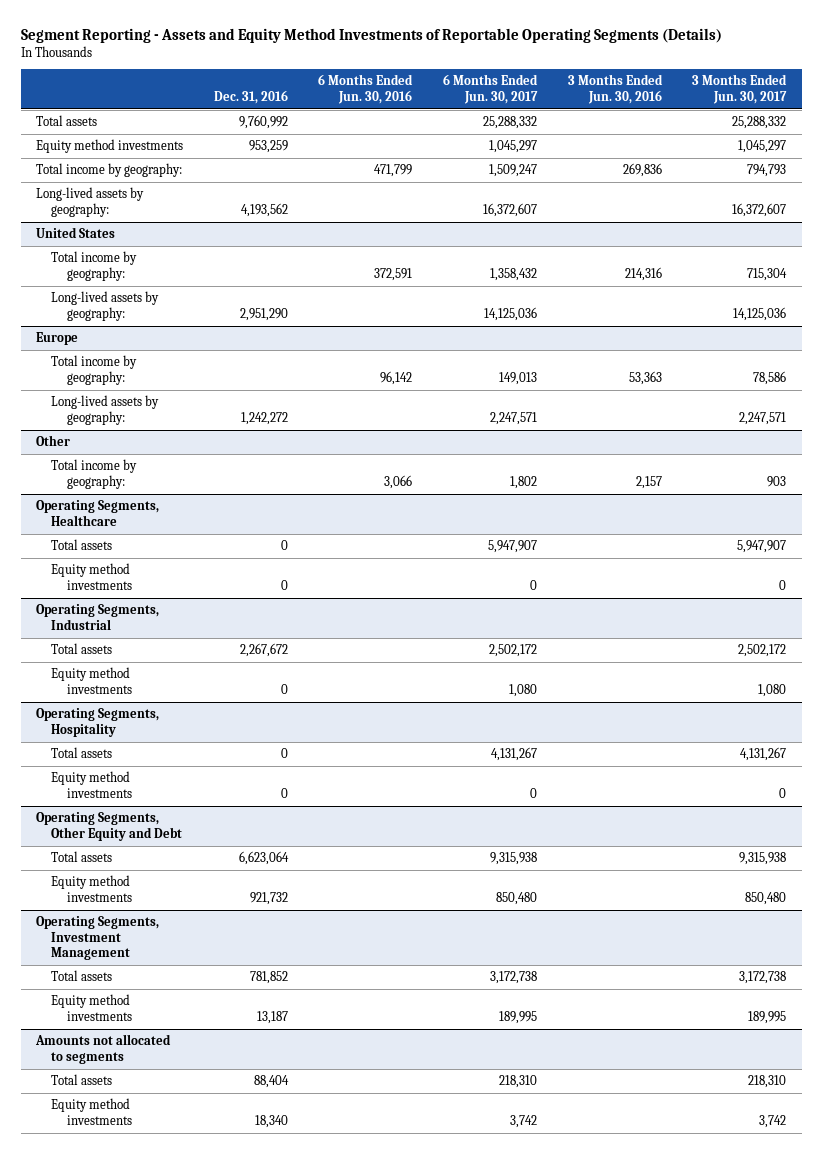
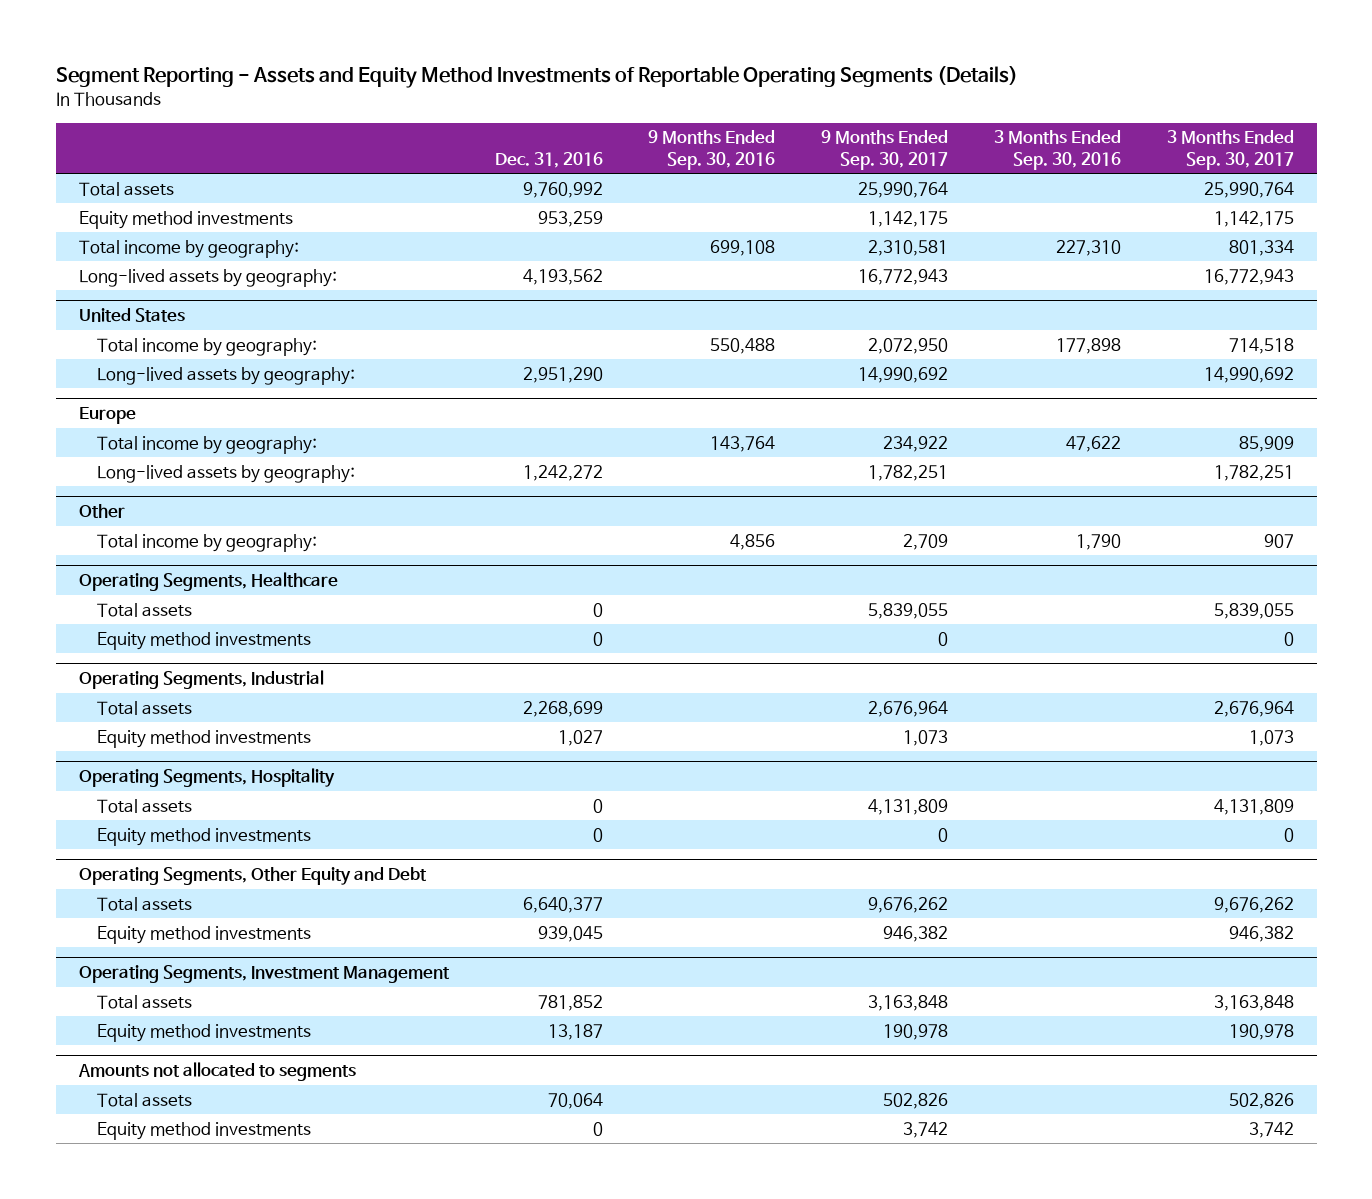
[318,74,414,104] 6 Months Ended Jun. 30, 2016 -> none
[442,74,538,104] 6 Months Ended Jun. 30, 2017 -> none
[567,74,663,104] 3 Months Ended Jun. 30, 2016 -> none
[692,74,788,104] 3 Months Ended Jun. 30, 2017 -> none
none -> [648,130,776,170] 9 Months Ended Sep. 30, 2016
none -> [821,130,949,170] 9 Months Ended Sep. 30, 2017
none -> [993,130,1121,170] 3 Months Ended Sep. 30, 2016
none -> [1166,130,1294,170] 3 Months Ended Sep. 30, 2017
[239,643,288,658] 2,267,672 -> [522,700,603,717] 2,268,699
[280,683,288,694] 0 -> [557,729,603,746] 1,027
[238,851,289,866] 6,623,064 -> [522,896,603,913] 6,640,377
[249,891,288,905] 921,732 -> [537,925,603,942] 939,045
[253,1075,289,1089] 88,404 -> [547,1092,603,1109] 70,064
[254,1114,288,1128] 18,340 -> [592,1121,603,1136] 0

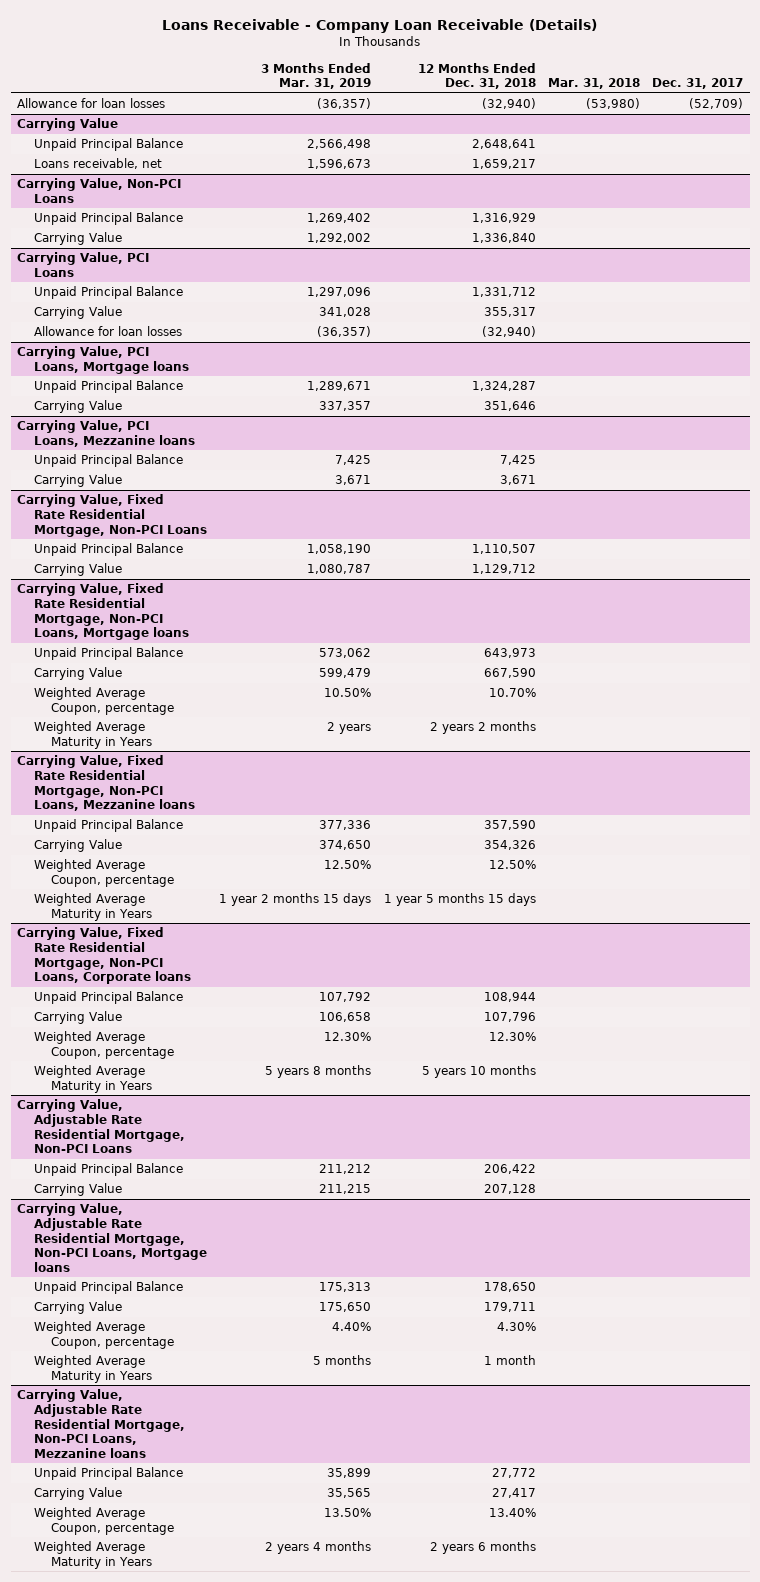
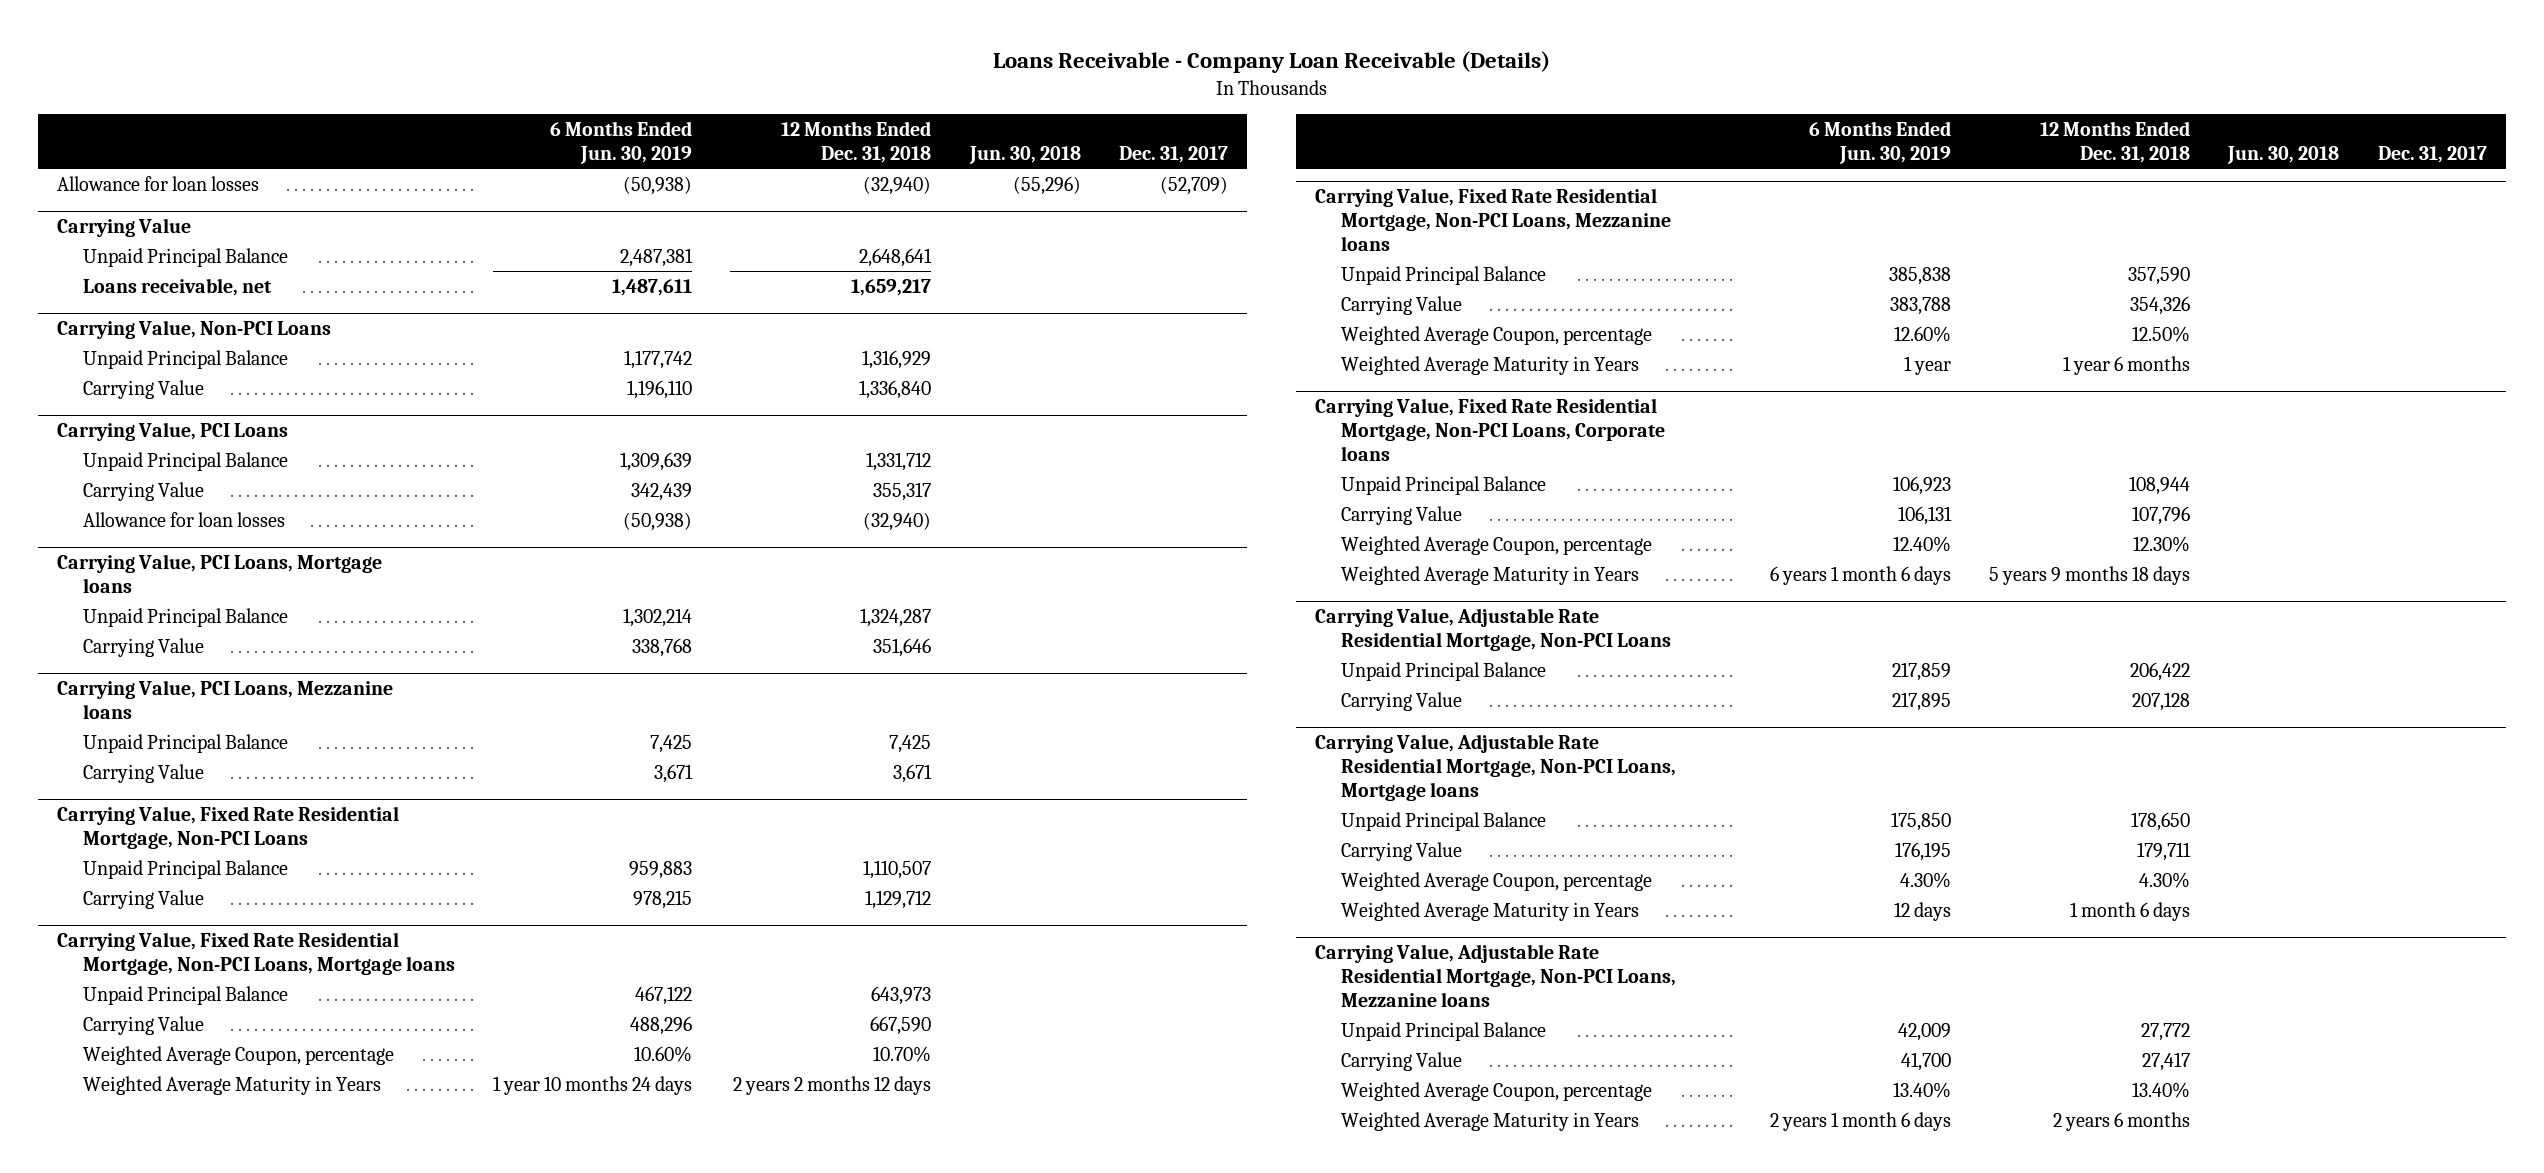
[261,62,372,90] 3 Months Ended Mar. 31, 2019 -> none
[548,78,641,90] Mar. 31, 2018 -> none
none -> [550,120,693,165] 6 Months Ended Jun. 30, 2019
none -> [968,146,1081,165] Jun. 30, 2018
[429,721,536,735] 2 years 2 months -> [733,1075,932,1095] 2 years 2 months 12 days
[383,893,536,907] 1 year 5 months 15 days -> [2063,355,2191,375] 1 year 6 months
[421,1065,536,1079] 5 years 10 months -> [1989,565,2191,585] 5 years 9 months 18 days
[483,1355,536,1366] 1 month -> [2070,901,2191,921] 1 month 6 days

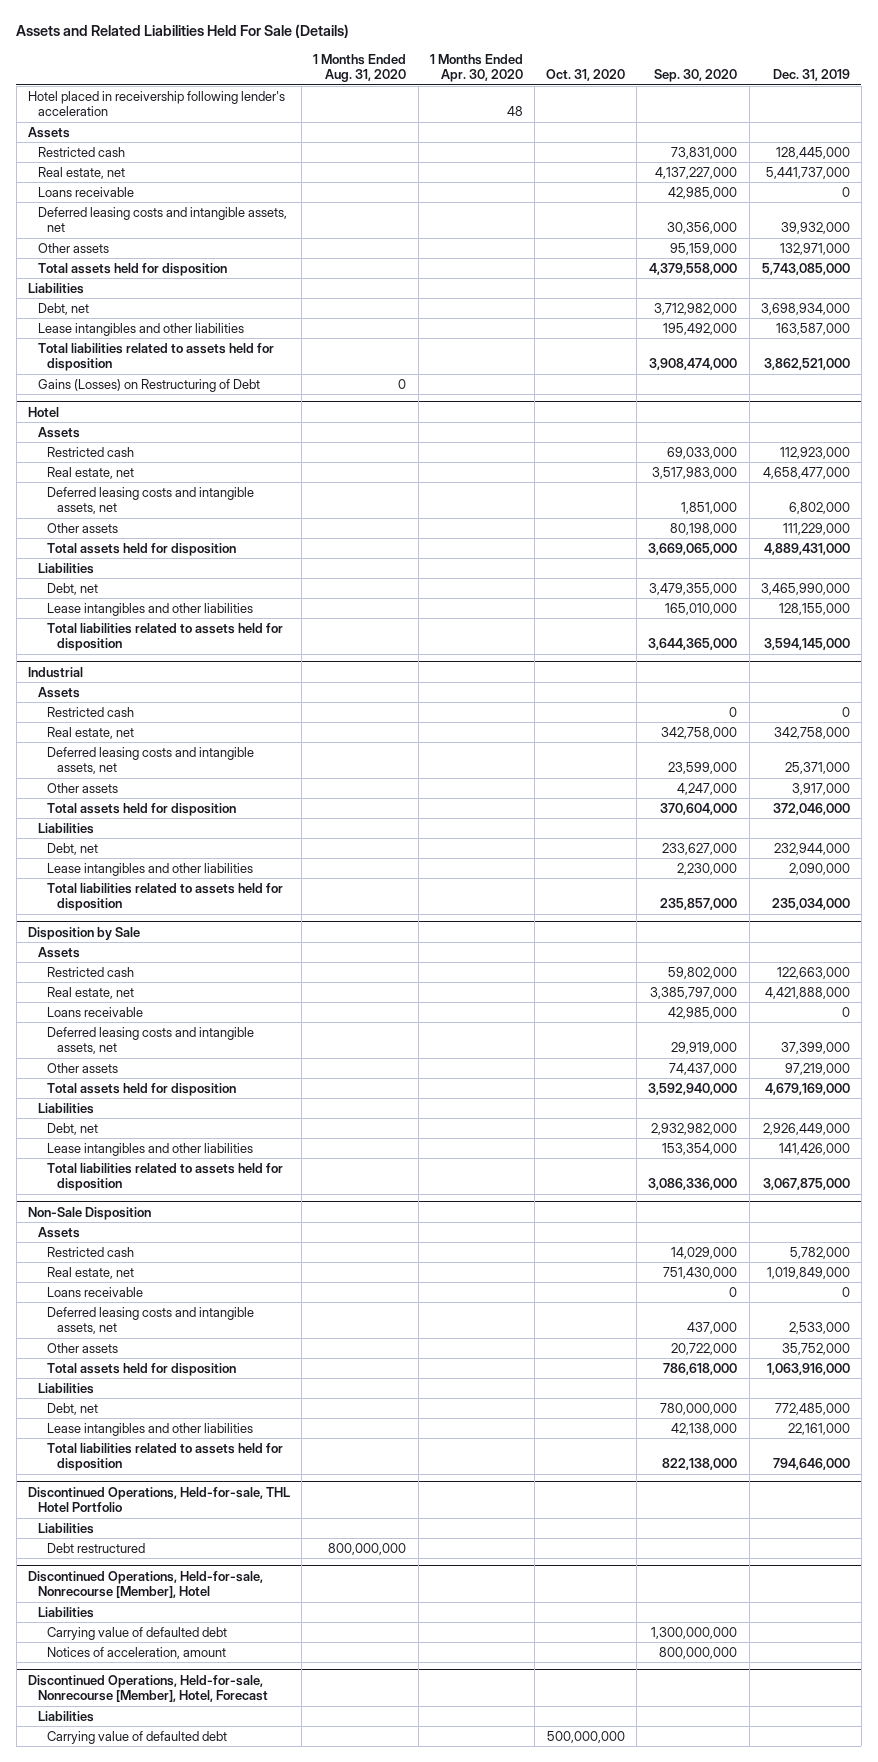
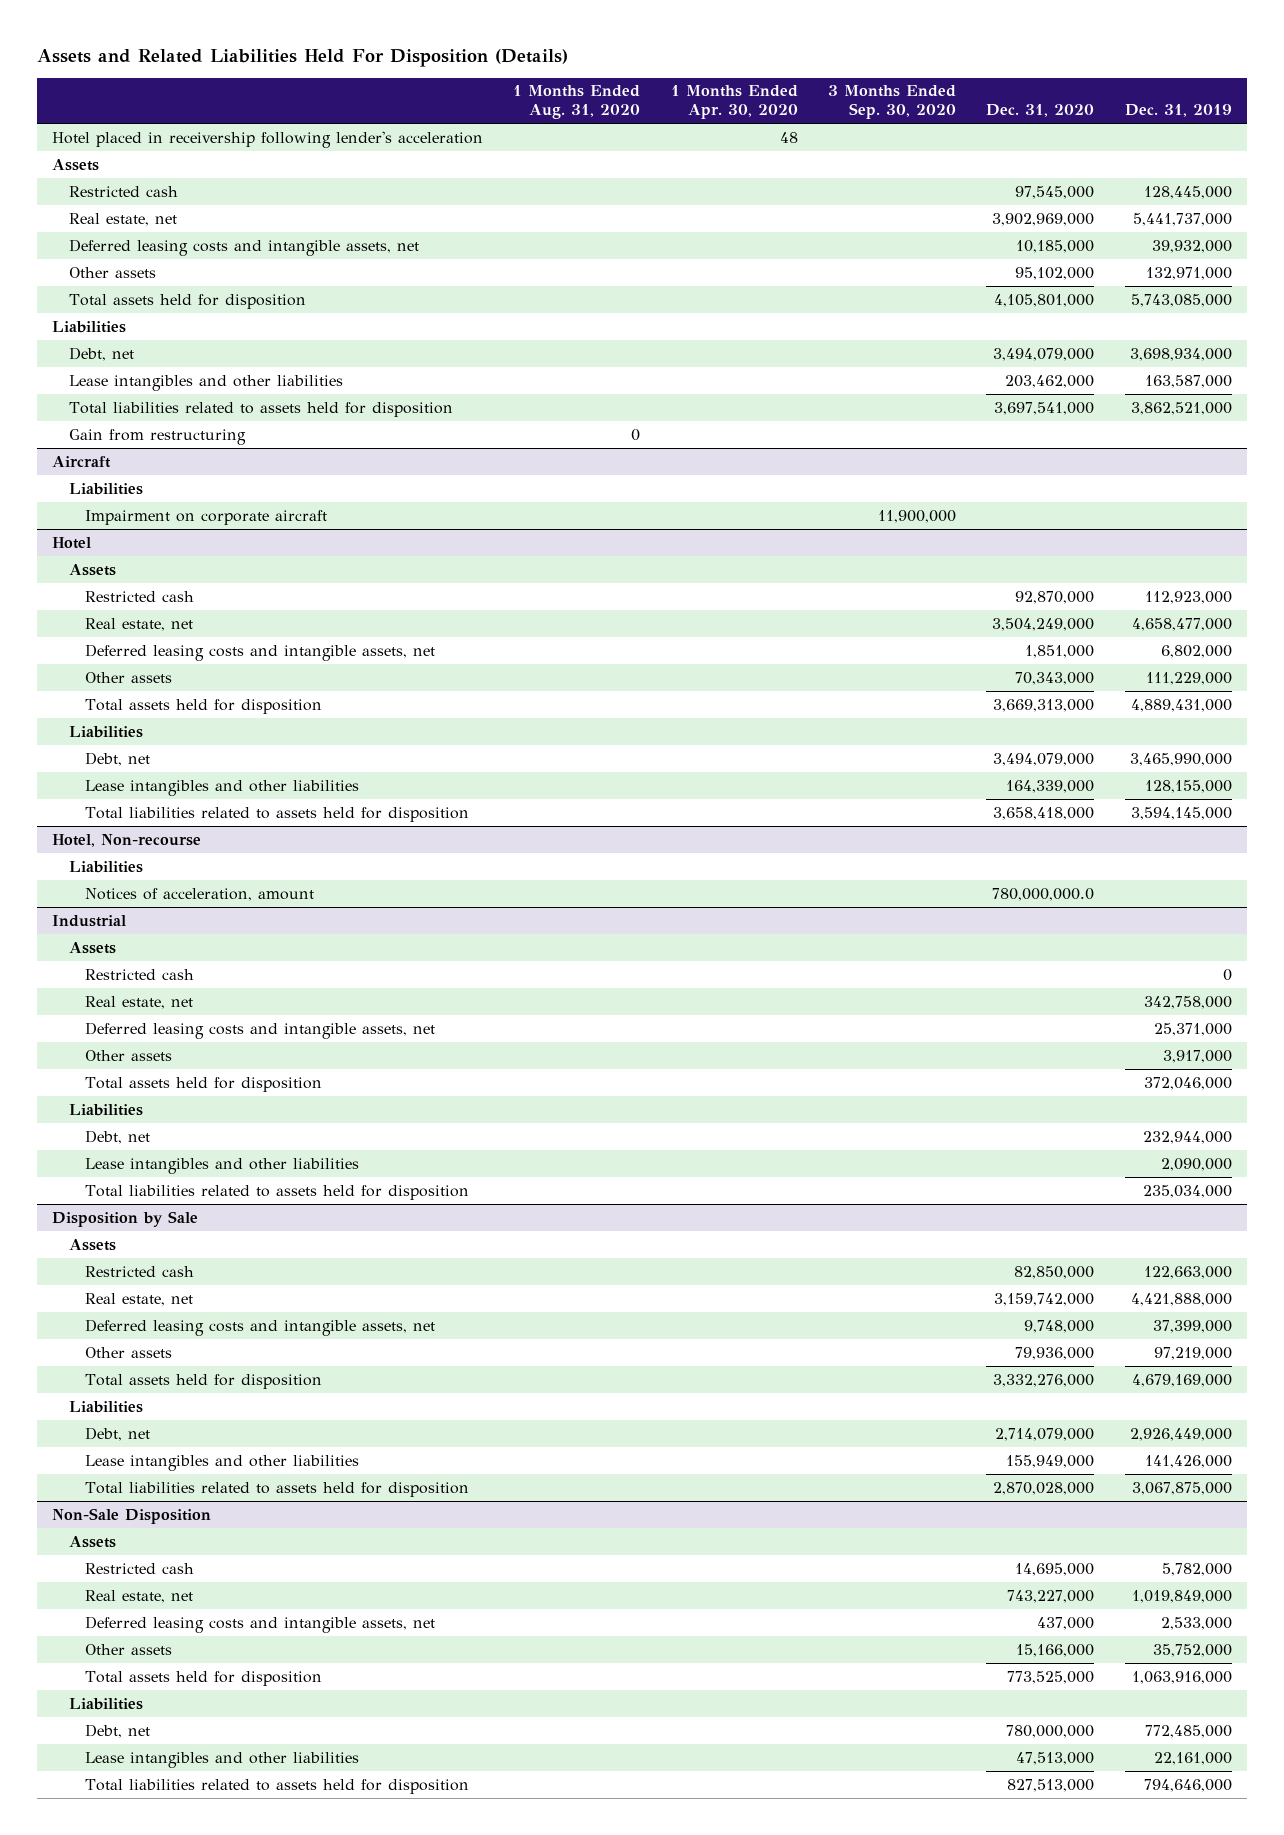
[16,24,350,39] Assets and Related Liabilities Held For Sale (Details) -> [36,48,568,67] Assets and Related Liabilities Held For Disposition (Details)
[546,69,626,82] Oct. 31, 2020 -> none
[654,69,738,83] Sep. 30, 2020 -> none
none -> [828,85,957,120] 3 Months Ended Sep. 30, 2020
none -> [986,104,1095,118] Dec. 31, 2020
[37,186,134,197] Loans receivable -> none
[37,378,260,392] Gains (Losses) on Restructuring of Debt -> [68,428,246,445] Gain from restructuring
none -> [52,455,112,468] Aircraft
none -> [68,482,143,495] Liabilities
none -> [85,509,328,525] Impairment on corporate aircraft
none -> [52,833,202,847] Hotel, Non-recourse
none -> [68,860,143,873] Liabilities
none -> [85,887,315,901] Notices of acceleration, amount
[47,1006,144,1017] Loans receivable -> none
[47,1286,144,1297] Loans receivable -> none
[28,1486,291,1513] Discontinued Operations, Held-for-sale, THL Hotel Portfolio -> none
[37,1522,94,1534] Liabilities -> none
[47,1542,146,1553] Debt restructured -> none
[28,1570,264,1599] Discontinued Operations, Held-for-sale, Nonrecourse [Member], Hotel -> none
[37,1606,94,1618] Liabilities -> none
[47,1626,228,1640] Carrying value of defaulted debt -> none
[47,1646,227,1659] Notices of acceleration, amount -> none
[28,1674,268,1703] Discontinued Operations, Held-for-sale, Nonrecourse [Member], Hotel, Forecast -> none
[37,1710,94,1722] Liabilities -> none
[47,1730,228,1744] Carrying value of defaulted debt -> none

